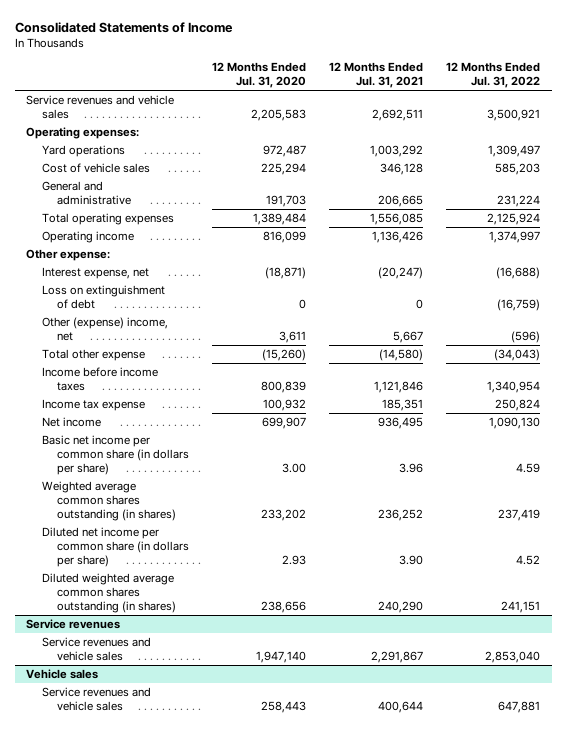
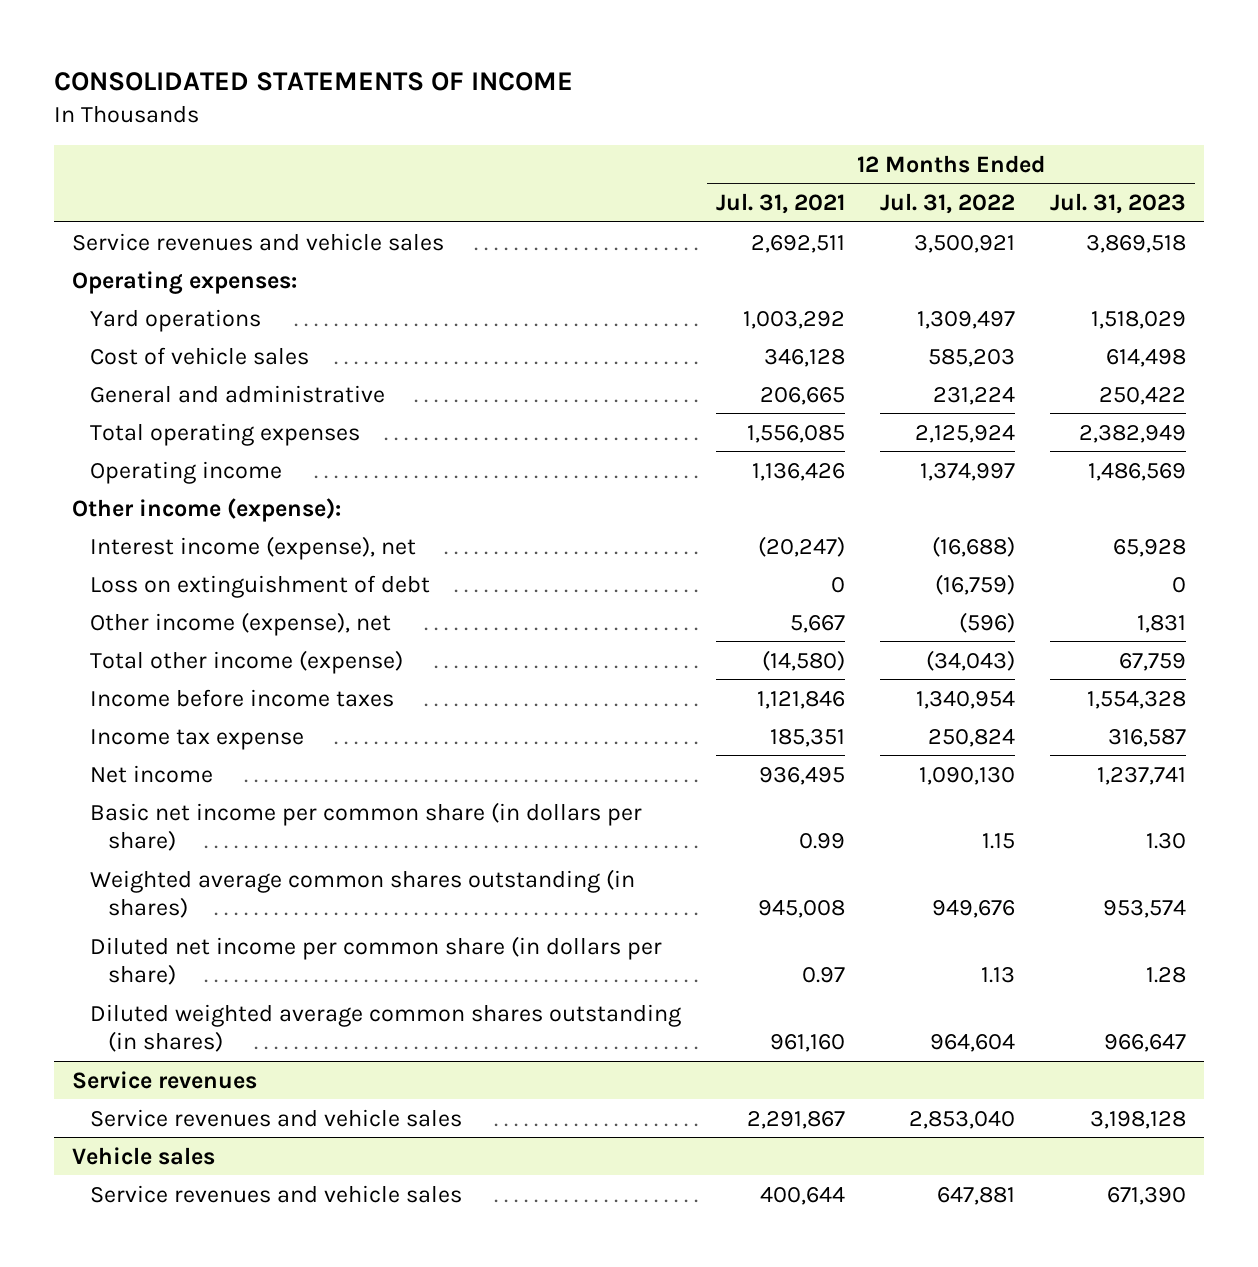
[14,22,233,34] Consolidated Statements of Income -> [53,72,573,92] CONSOLIDATED STATEMENTS OF INCOME
[212,62,307,89] 12 Months Ended Jul. 31, 2020 -> none
none -> [1050,192,1187,214] Jul. 31, 2023
[26,248,111,261] Other expense: -> [71,497,341,522] Other income (expense):
[41,266,149,279] Interest expense, net -> [89,535,416,560] Interest income (expense), net
[41,316,168,341] Other (expense) income, net -> [89,611,391,636] Other income (expense), net
[41,348,145,361] Total other expense -> [89,649,403,674] Total other income (expense)
[399,463,424,474] 3.96 -> [798,832,845,849] 0.99
[516,463,541,474] 4.59 -> [982,832,1016,849] 1.15
[378,509,424,522] 236,252 -> [757,899,845,918] 945,008
[498,509,541,522] 237,419 -> [932,899,1016,918] 949,676
[399,555,424,566] 3.90 -> [801,966,845,983] 0.97
[516,555,541,566] 4.52 -> [981,966,1016,983] 1.13
[378,601,424,614] 240,290 -> [769,1033,845,1052] 961,160
[501,601,541,614] 241,151 -> [930,1033,1016,1052] 964,604

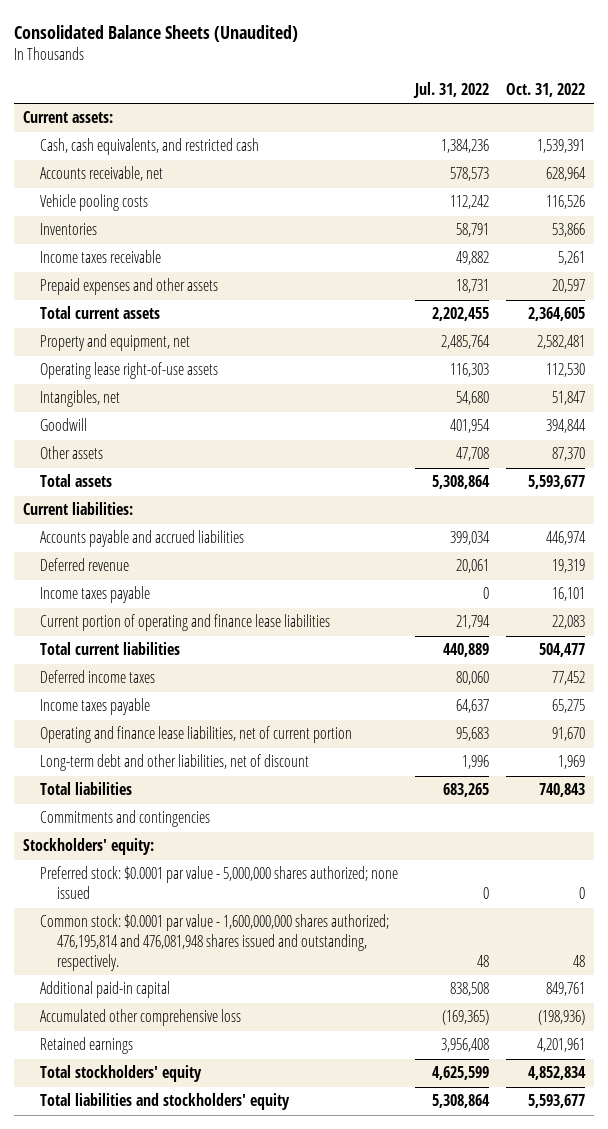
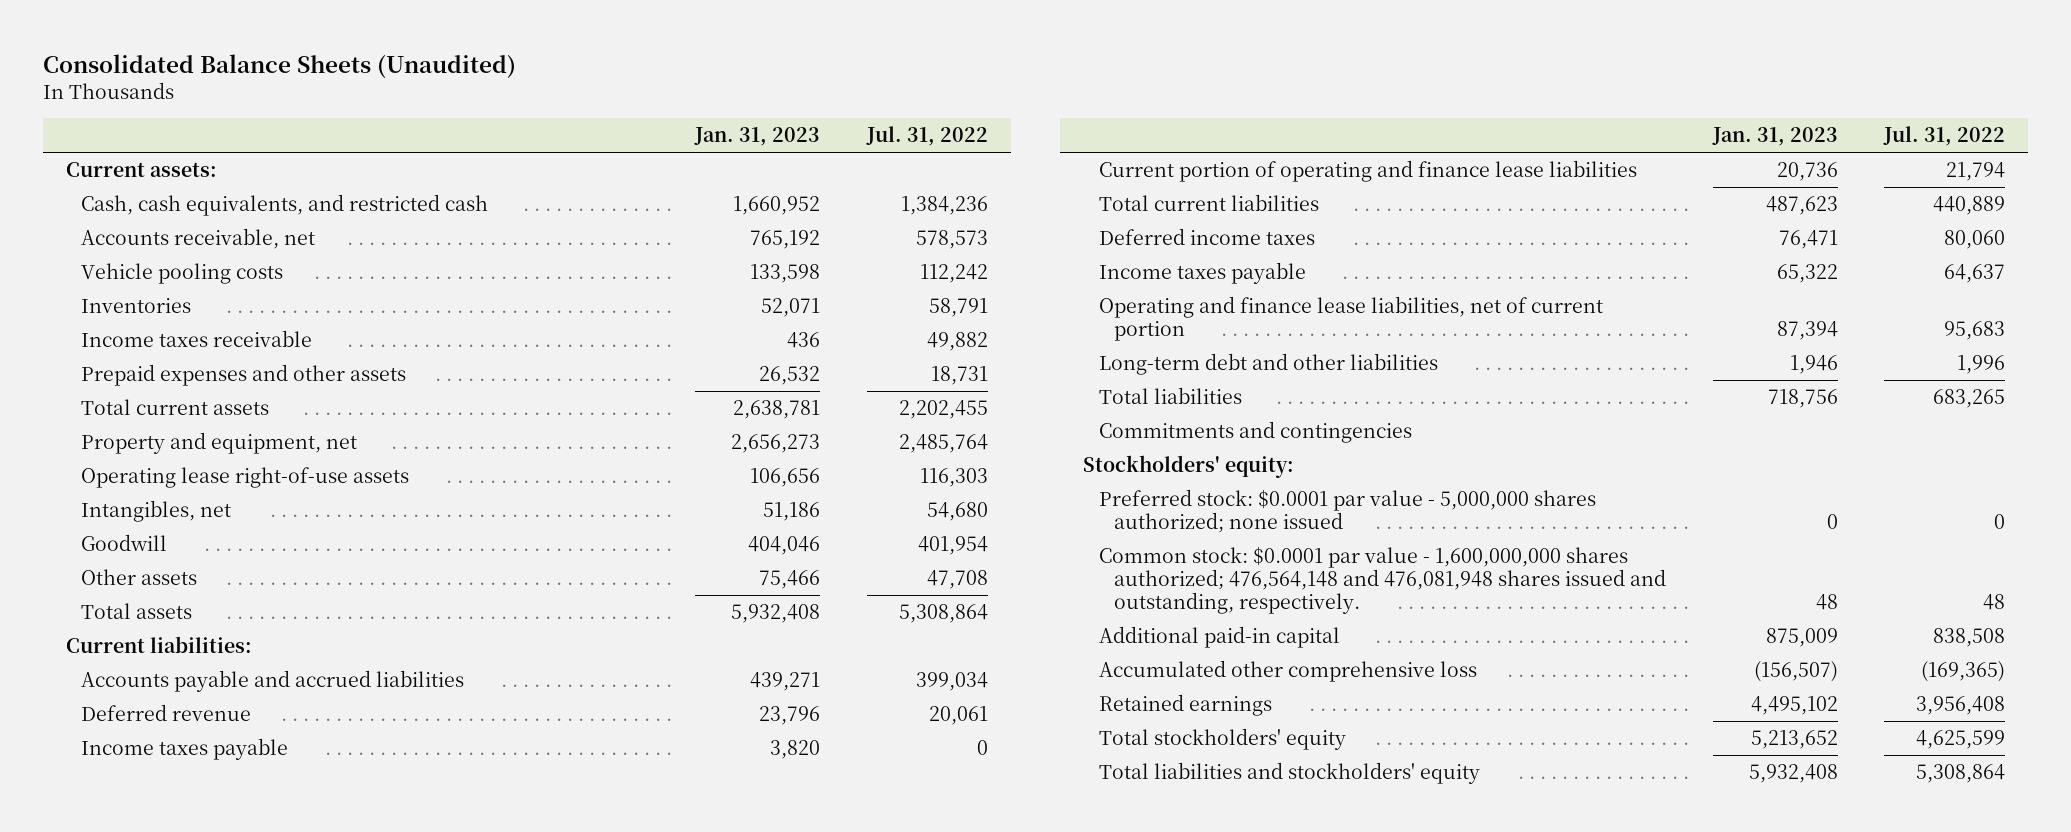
[506,82,586,97] Oct. 31, 2022 -> none
none -> [694,127,821,147] Jan. 31, 2023
[39,754,309,772] Long-term debt and other liabilities, net of discount -> [1098,353,1438,376] Long-term debt and other liabilities
[39,914,389,971] Common stock: $0.0001 par value - 1,600,000,000 shares authorized; 476,195,814 and 476,081,948 shares issued and outstanding, respectively. -> [1098,547,1667,615] Common stock: $0.0001 par value - 1,600,000,000 shares authorized; 476,564,148 and 476,081,948 shares issued and outstanding, respectively.

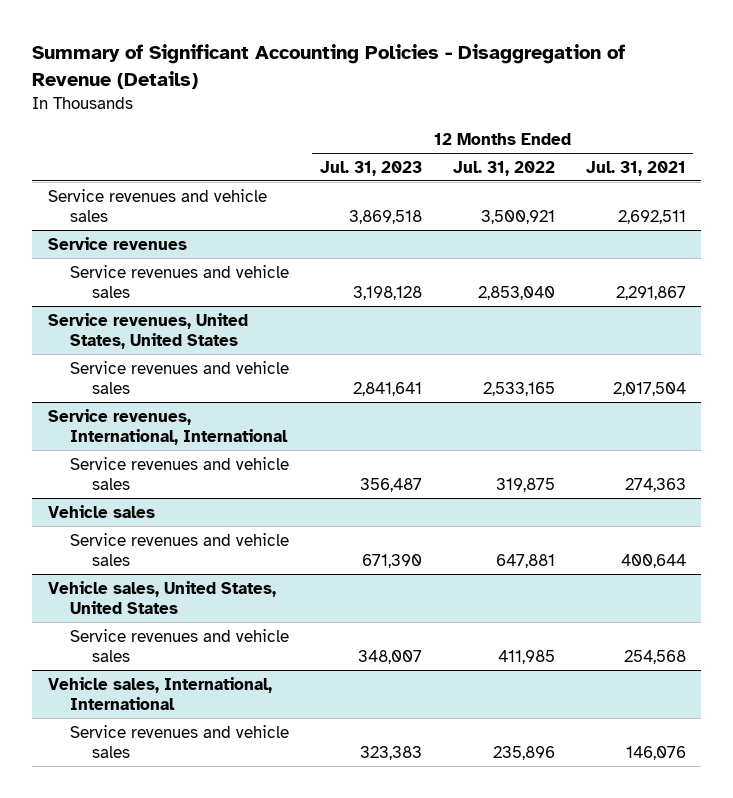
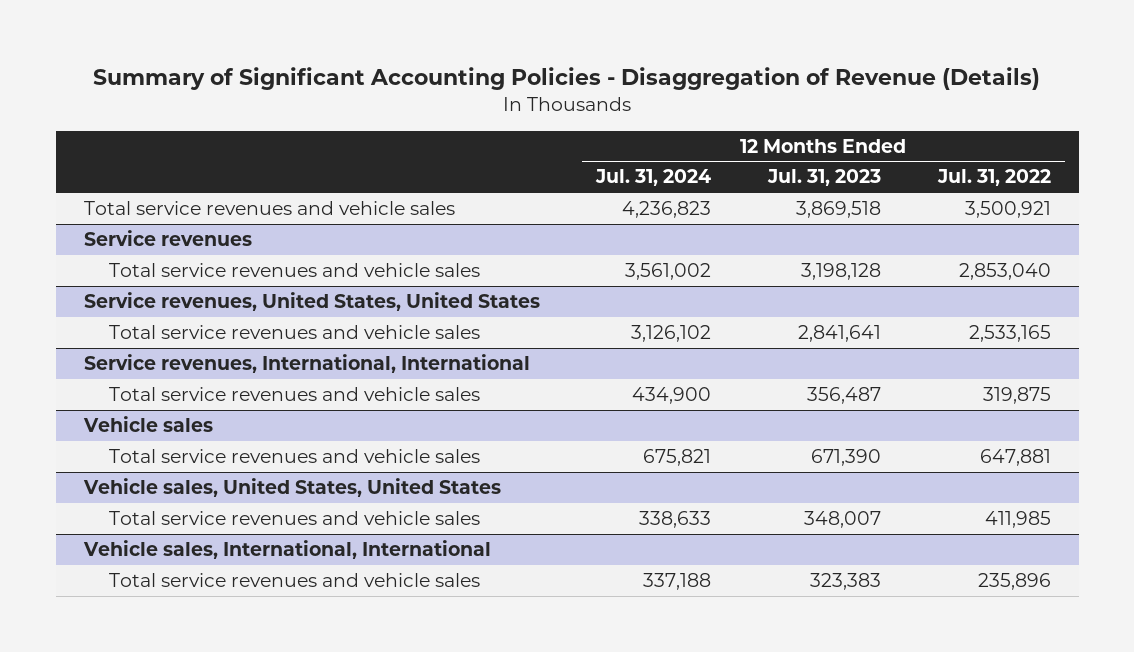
[585,161,686,177] Jul. 31, 2021 -> none
none -> [595,169,712,187] Jul. 31, 2024
[47,188,267,222] Service revenues and vehicle sales -> [83,201,455,216] Total service revenues and vehicle sales
[70,264,290,298] Service revenues and vehicle sales -> [109,263,481,278] Total service revenues and vehicle sales
[70,360,290,394] Service revenues and vehicle sales -> [109,325,481,340] Total service revenues and vehicle sales
[70,456,290,490] Service revenues and vehicle sales -> [109,387,481,402] Total service revenues and vehicle sales
[70,532,290,566] Service revenues and vehicle sales -> [109,449,481,464] Total service revenues and vehicle sales
[70,628,290,662] Service revenues and vehicle sales -> [109,511,481,526] Total service revenues and vehicle sales
[70,724,290,758] Service revenues and vehicle sales -> [109,573,481,588] Total service revenues and vehicle sales

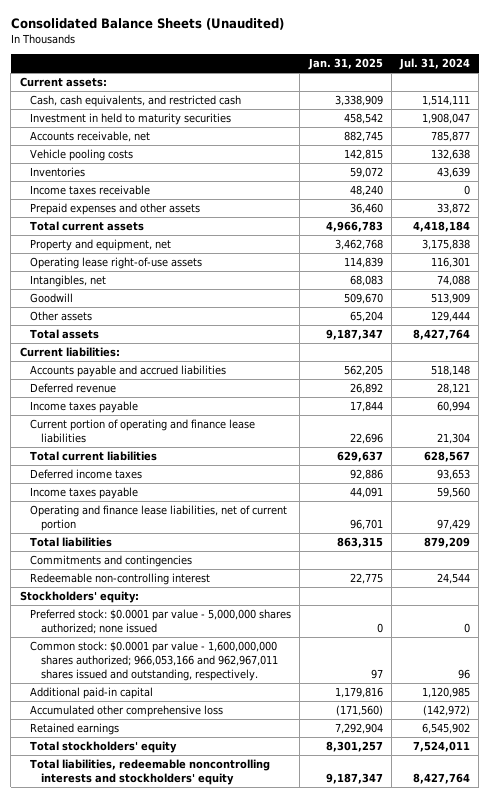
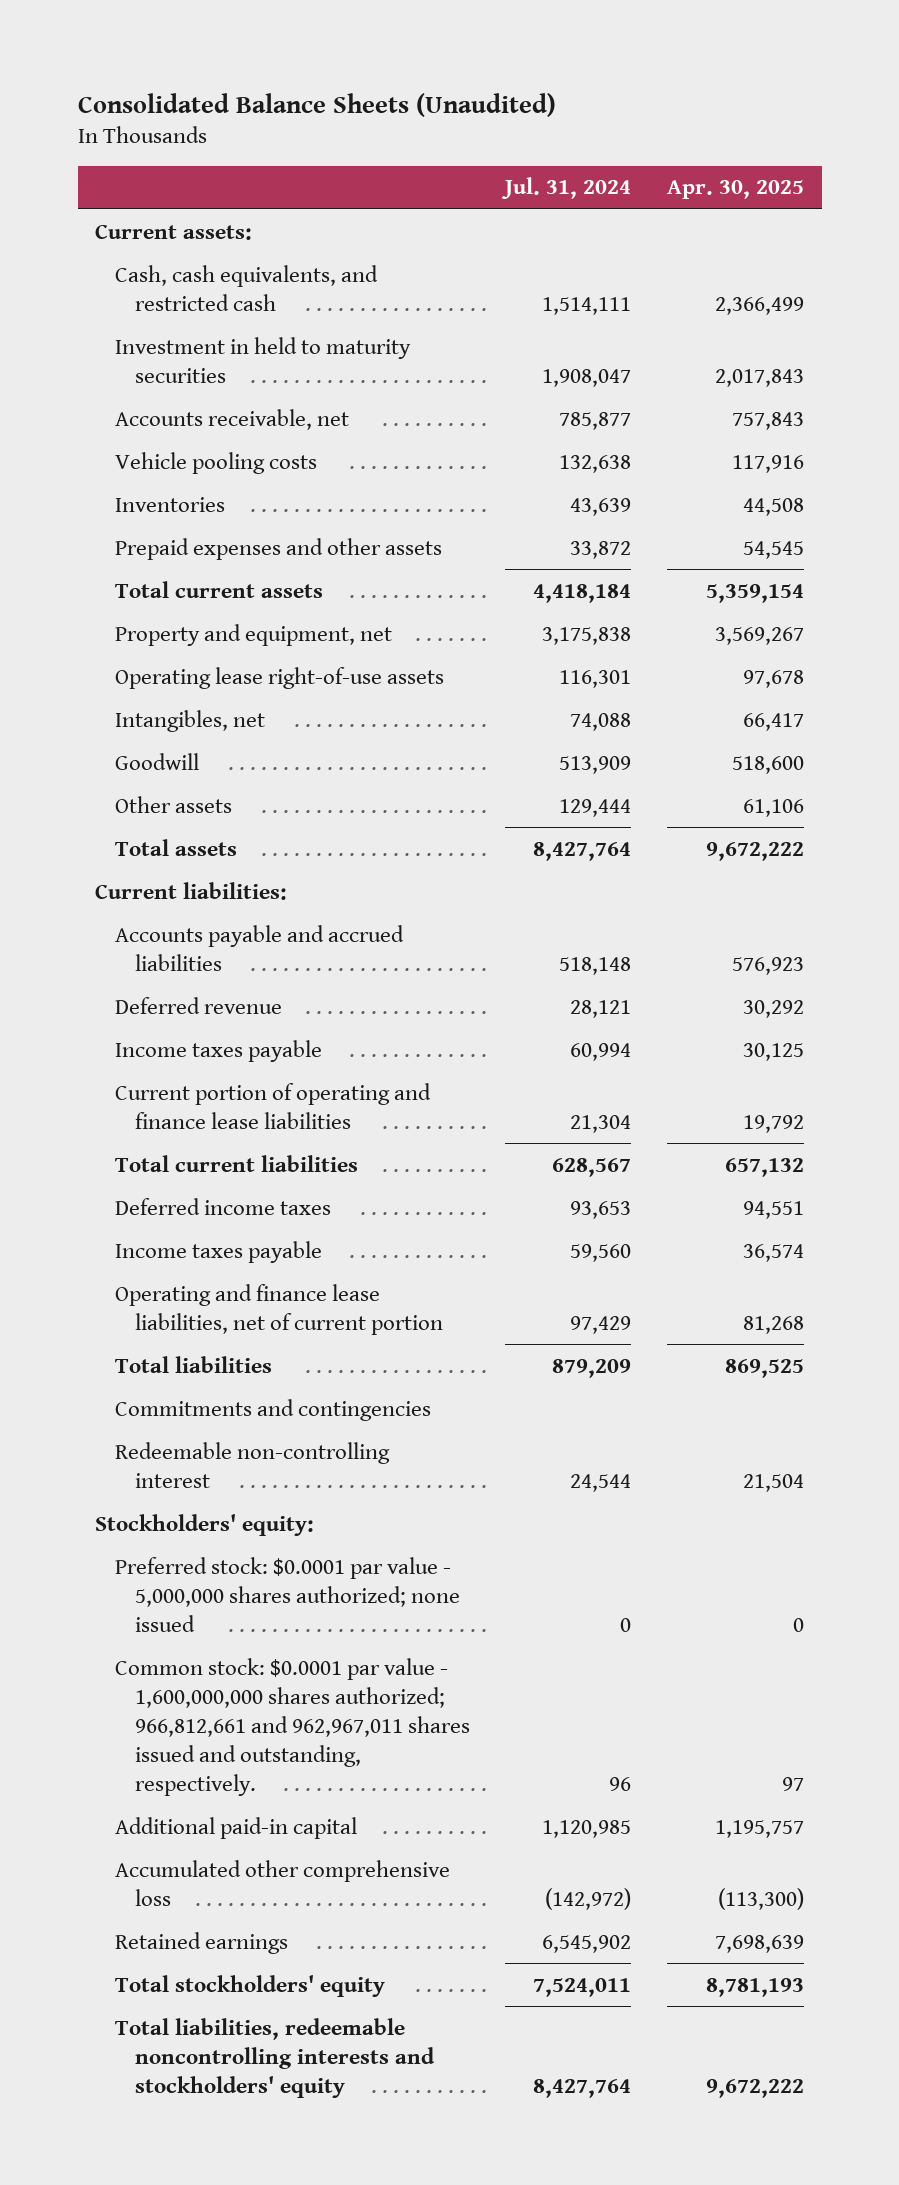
[307,58,383,71] Jan. 31, 2025 -> none
none -> [666,180,804,200] Apr. 30, 2025
[30,184,151,195] Income taxes receivable -> none
[30,640,278,682] Common stock: $0.0001 par value - 1,600,000,000 shares authorized; 966,053,166 and 962,967,011 shares issued and outstanding, respectively. -> [114,1657,470,1796] Common stock: $0.0001 par value - 1,600,000,000 shares authorized; 966,812,661 and 962,967,011 shares issued and outstanding, respectively.

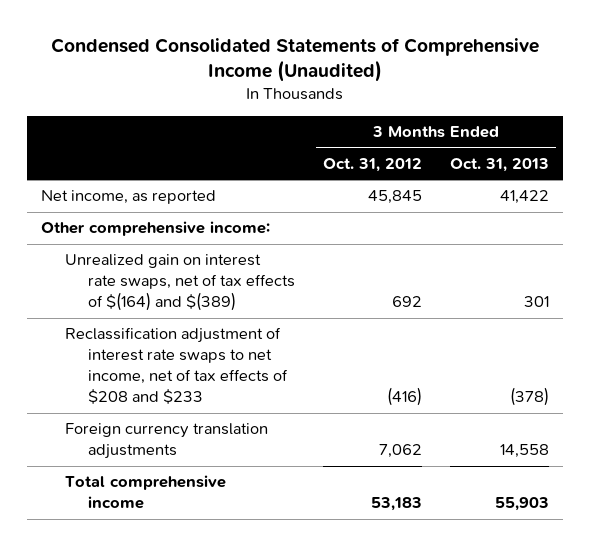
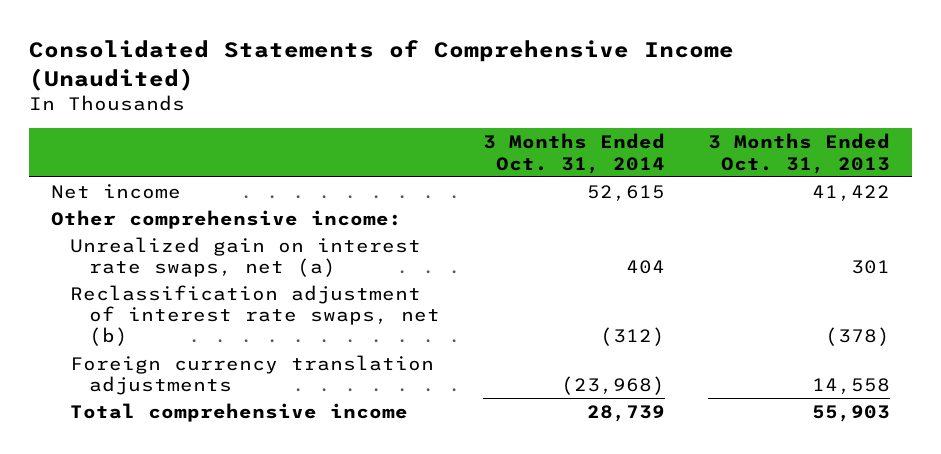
[50,38,539,83] Condensed Consolidated Statements of Comprehensive Income (Unaudited) -> [28,40,734,91] Consolidated Statements of Comprehensive Income (Unaudited)
[323,157,423,172] Oct. 31, 2012 -> none
none -> [483,133,666,174] 3 Months Ended Oct. 31, 2014
[40,190,216,205] Net income, as reported -> [50,183,181,199] Net income
[64,254,296,312] Unrealized gain on interest rate swaps, net of tax effects of $(164) and $(389) -> [69,236,421,278] Unrealized gain on interest rate swaps, net (a)
[64,327,289,405] Reclassification adjustment of interest rate swaps to net income, net of tax effects of $208 and $233 -> [69,284,440,347] Reclassification adjustment of interest rate swaps, net (b)

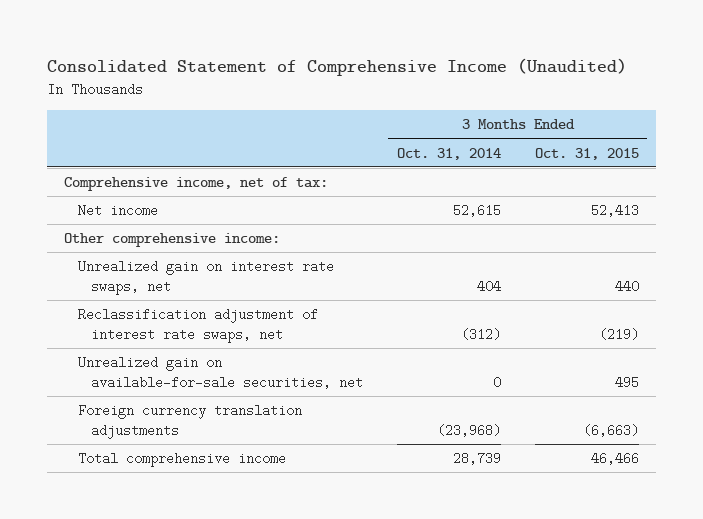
[28,40,734,91] Consolidated Statements of Comprehensive Income (Unaudited) -> [47,58,628,77] Consolidated Statement of Comprehensive Income (Unaudited)
[708,133,891,174] 3 Months Ended Oct. 31, 2013 -> none
none -> [534,147,639,160] Oct. 31, 2015
none -> [64,177,329,192] Comprehensive income, net of tax:
[69,236,421,278] Unrealized gain on interest rate swaps, net (a) -> [77,260,334,296] Unrealized gain on interest rate swaps, net
[69,284,440,347] Reclassification adjustment of interest rate swaps, net (b) -> [77,308,318,344] Reclassification adjustment of interest rate swaps, net
none -> [77,356,363,390] Unrealized gain on available-for-sale securities, net

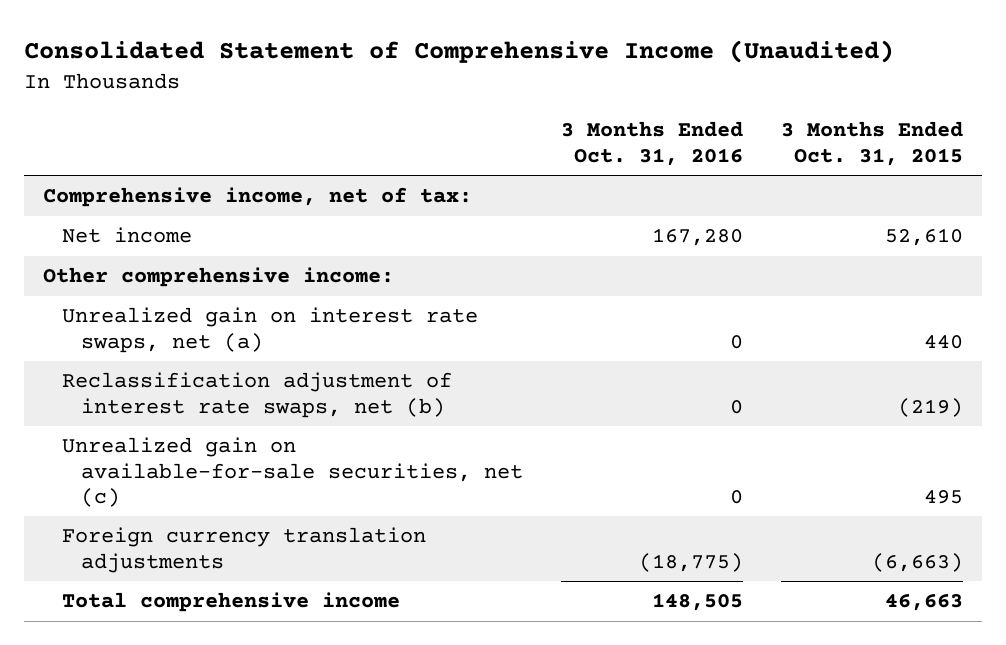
[396,147,501,160] Oct. 31, 2014 -> none
none -> [561,121,744,166] 3 Months Ended Oct. 31, 2016
[590,204,639,218] 52,413 -> [884,228,963,247] 52,610
[77,260,334,296] Unrealized gain on interest rate swaps, net -> [62,307,479,353] Unrealized gain on interest rate swaps, net (a)
[77,308,318,344] Reclassification adjustment of interest rate swaps, net -> [62,372,453,418] Reclassification adjustment of interest rate swaps, net (b)
[77,356,363,390] Unrealized gain on available-for-sale securities, net -> [62,437,524,508] Unrealized gain on available-for-sale securities, net (c)
[590,452,639,466] 46,466 -> [884,594,963,612] 46,663

